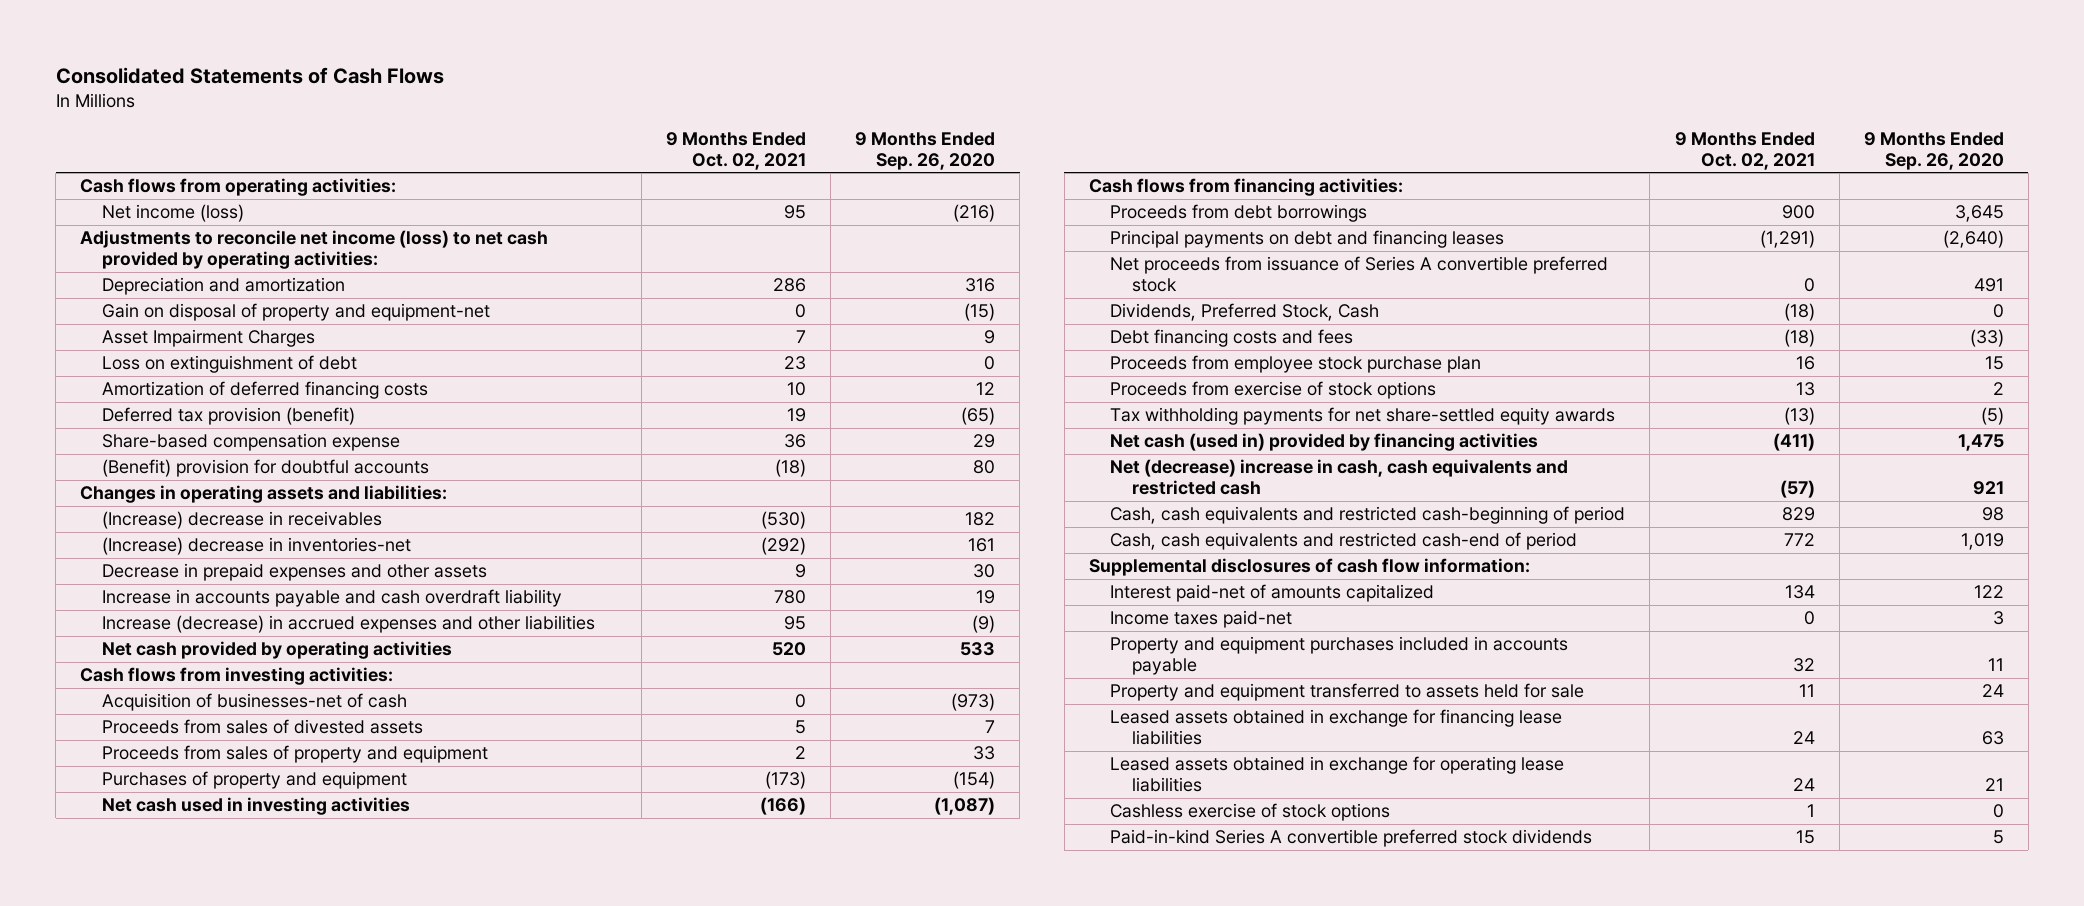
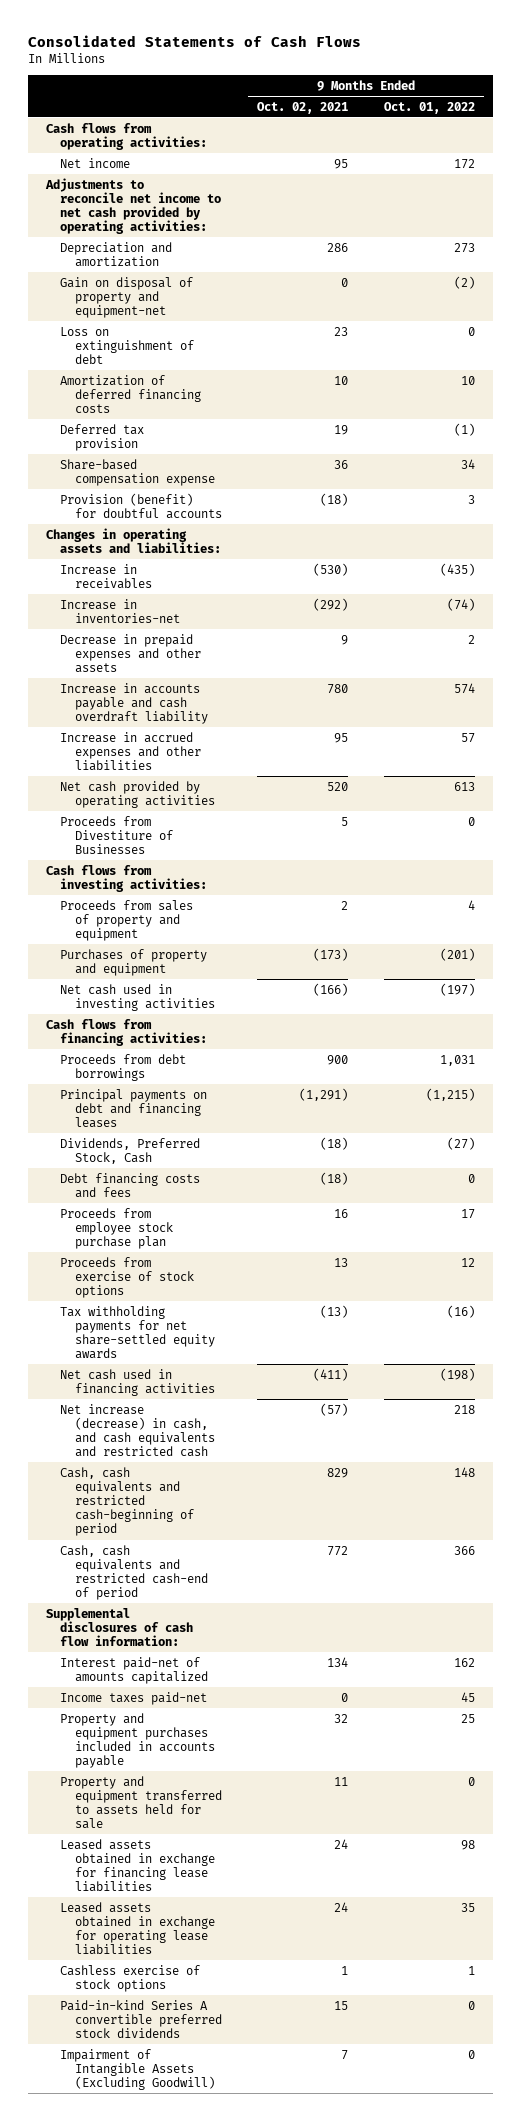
[854,131,995,170] 9 Months Ended Sep. 26, 2020 -> none
none -> [383,101,475,114] Oct. 01, 2022
[101,204,244,223] Net income (loss) -> [60,157,131,168] Net income
[80,230,549,270] Adjustments to reconcile net income (loss) to net cash provided by operating activities: -> [45,177,222,235] Adjustments to reconcile net income to net cash provided by operating activities:
[101,329,315,348] Asset Impairment Charges -> none
[101,407,355,426] Deferred tax provision (benefit) -> [60,423,145,451] Deferred tax provision
[101,459,429,478] (Benefit) provision for doubtful accounts -> [60,492,222,519] Provision (benefit) for doubtful accounts
[101,511,382,530] (Increase) decrease in receivables -> [60,563,152,589] Increase in receivables
[101,537,411,556] (Increase) decrease in inventories-net -> [60,598,180,623] Increase in inventories-net
[101,615,595,634] Increase (decrease) in accrued expenses and other liabilities -> [60,731,201,771] Increase in accrued expenses and other liabilities
none -> [60,815,173,854] Proceeds from Divestiture of Businesses
[101,693,407,712] Acquisition of businesses-net of cash -> none
[101,719,423,735] Proceeds from sales of divested assets -> none
[1110,256,1609,293] Net proceeds from issuance of Series A convertible preferred stock -> none
[1110,433,1539,452] Net cash (used in) provided by financing activities -> [60,1368,215,1396] Net cash used in financing activities
[1110,459,1569,496] Net (decrease) increase in cash, cash equivalents and restricted cash -> [60,1403,215,1458] Net increase (decrease) in cash, and cash equivalents and restricted cash
none -> [60,2048,215,2090] Impairment of Intangible Assets (Excluding Goodwill)

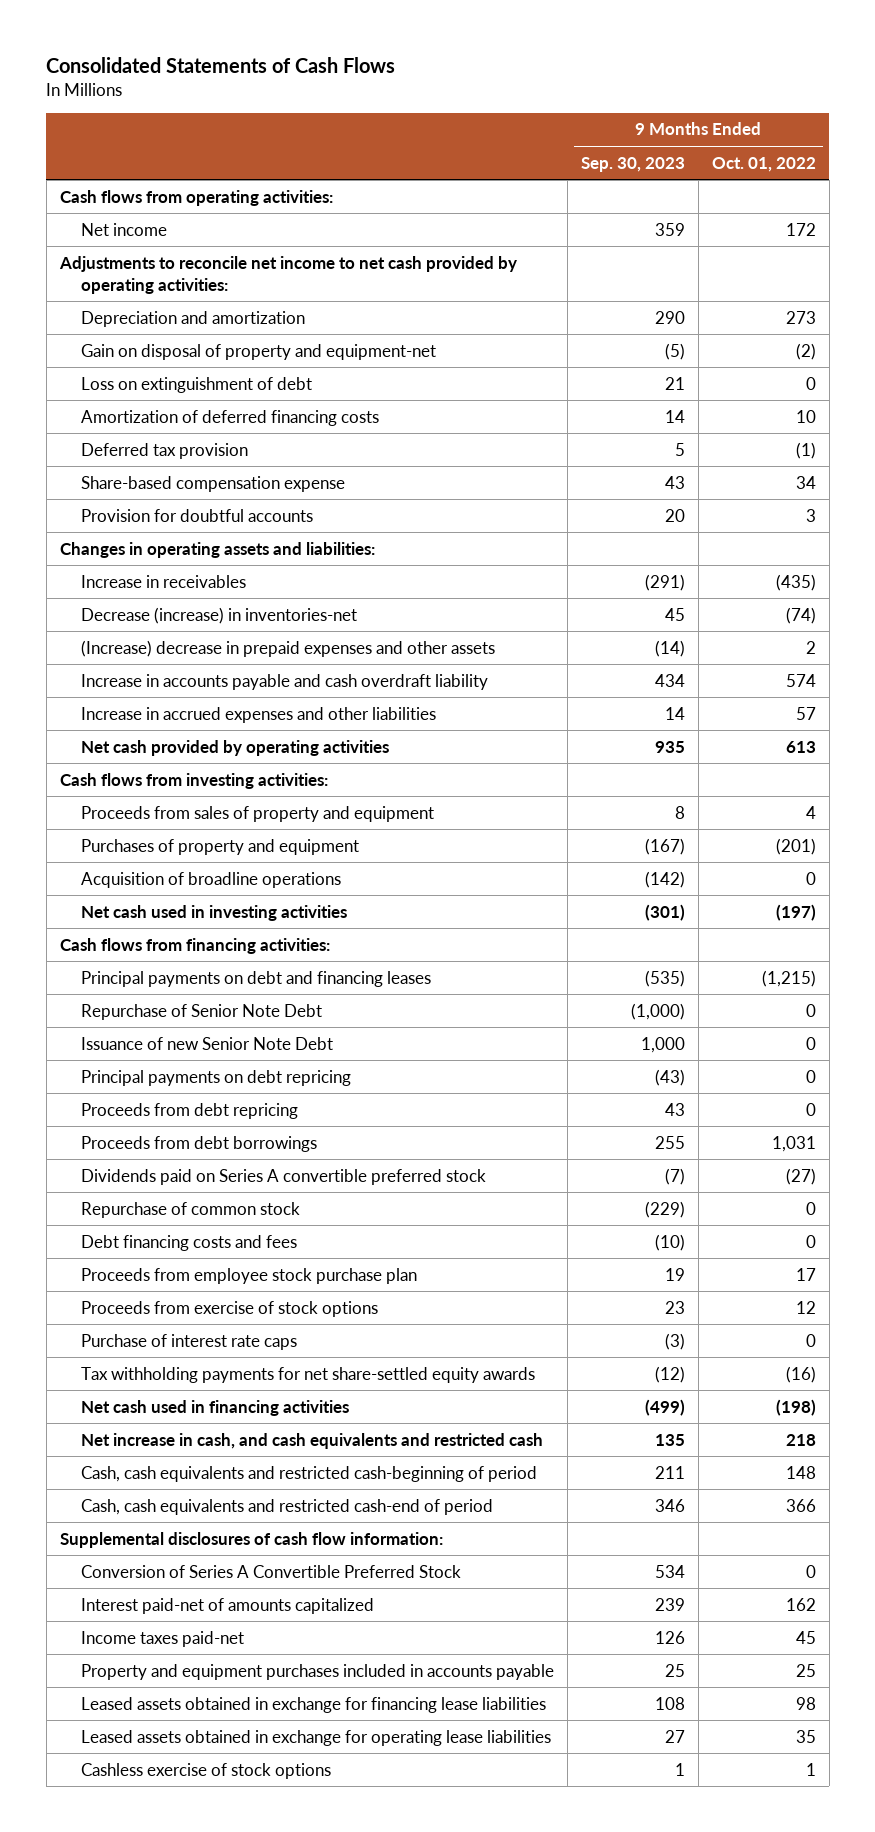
[257,101,349,114] Oct. 02, 2021 -> none
none -> [581,156,686,172] Sep. 30, 2023
[60,492,222,519] Provision (benefit) for doubtful accounts -> [81,508,314,522] Provision for doubtful accounts
[60,598,180,623] Increase in inventories-net -> [81,606,358,624] Decrease (increase) in inventories-net
[60,633,201,673] Decrease in prepaid expenses and other assets -> [81,639,496,657] (Increase) decrease in prepaid expenses and other assets
[60,815,173,854] Proceeds from Divestiture of Businesses -> none
none -> [81,871,342,888] Acquisition of broadline operations
none -> [81,1003,323,1020] Repurchase of Senior Note Debt
none -> [81,1036,334,1050] Issuance of new Senior Note Debt
none -> [81,1069,352,1086] Principal payments on debt repricing
none -> [81,1102,299,1119] Proceeds from debt repricing
[60,1053,187,1081] Proceeds from debt borrowings -> [81,1135,318,1152] Proceeds from debt borrowings
[60,1137,201,1164] Dividends, Preferred Stock, Cash -> [81,1168,487,1185] Dividends paid on Series A convertible preferred stock
none -> [81,1201,301,1218] Repurchase of common stock
none -> [81,1333,298,1350] Purchase of interest rate caps
[60,1403,215,1458] Net increase (decrease) in cash, and cash equivalents and restricted cash -> [81,1432,544,1449] Net increase in cash, and cash equivalents and restricted cash
none -> [81,1564,462,1578] Conversion of Series A Convertible Preferred Stock
[60,1775,222,1830] Property and equipment transferred to assets held for sale -> none
[60,1999,222,2038] Paid-in-kind Series A convertible preferred stock dividends -> none
[60,2048,215,2090] Impairment of Intangible Assets (Excluding Goodwill) -> none

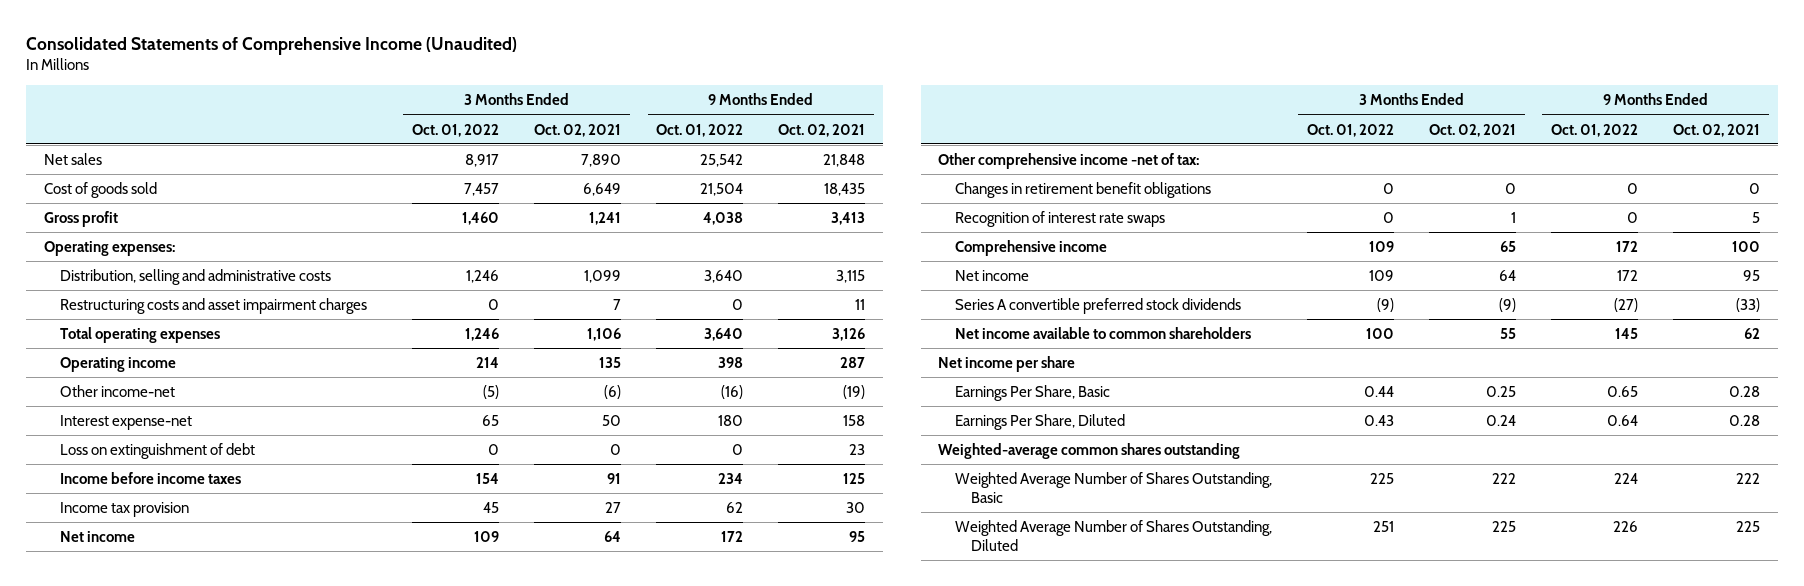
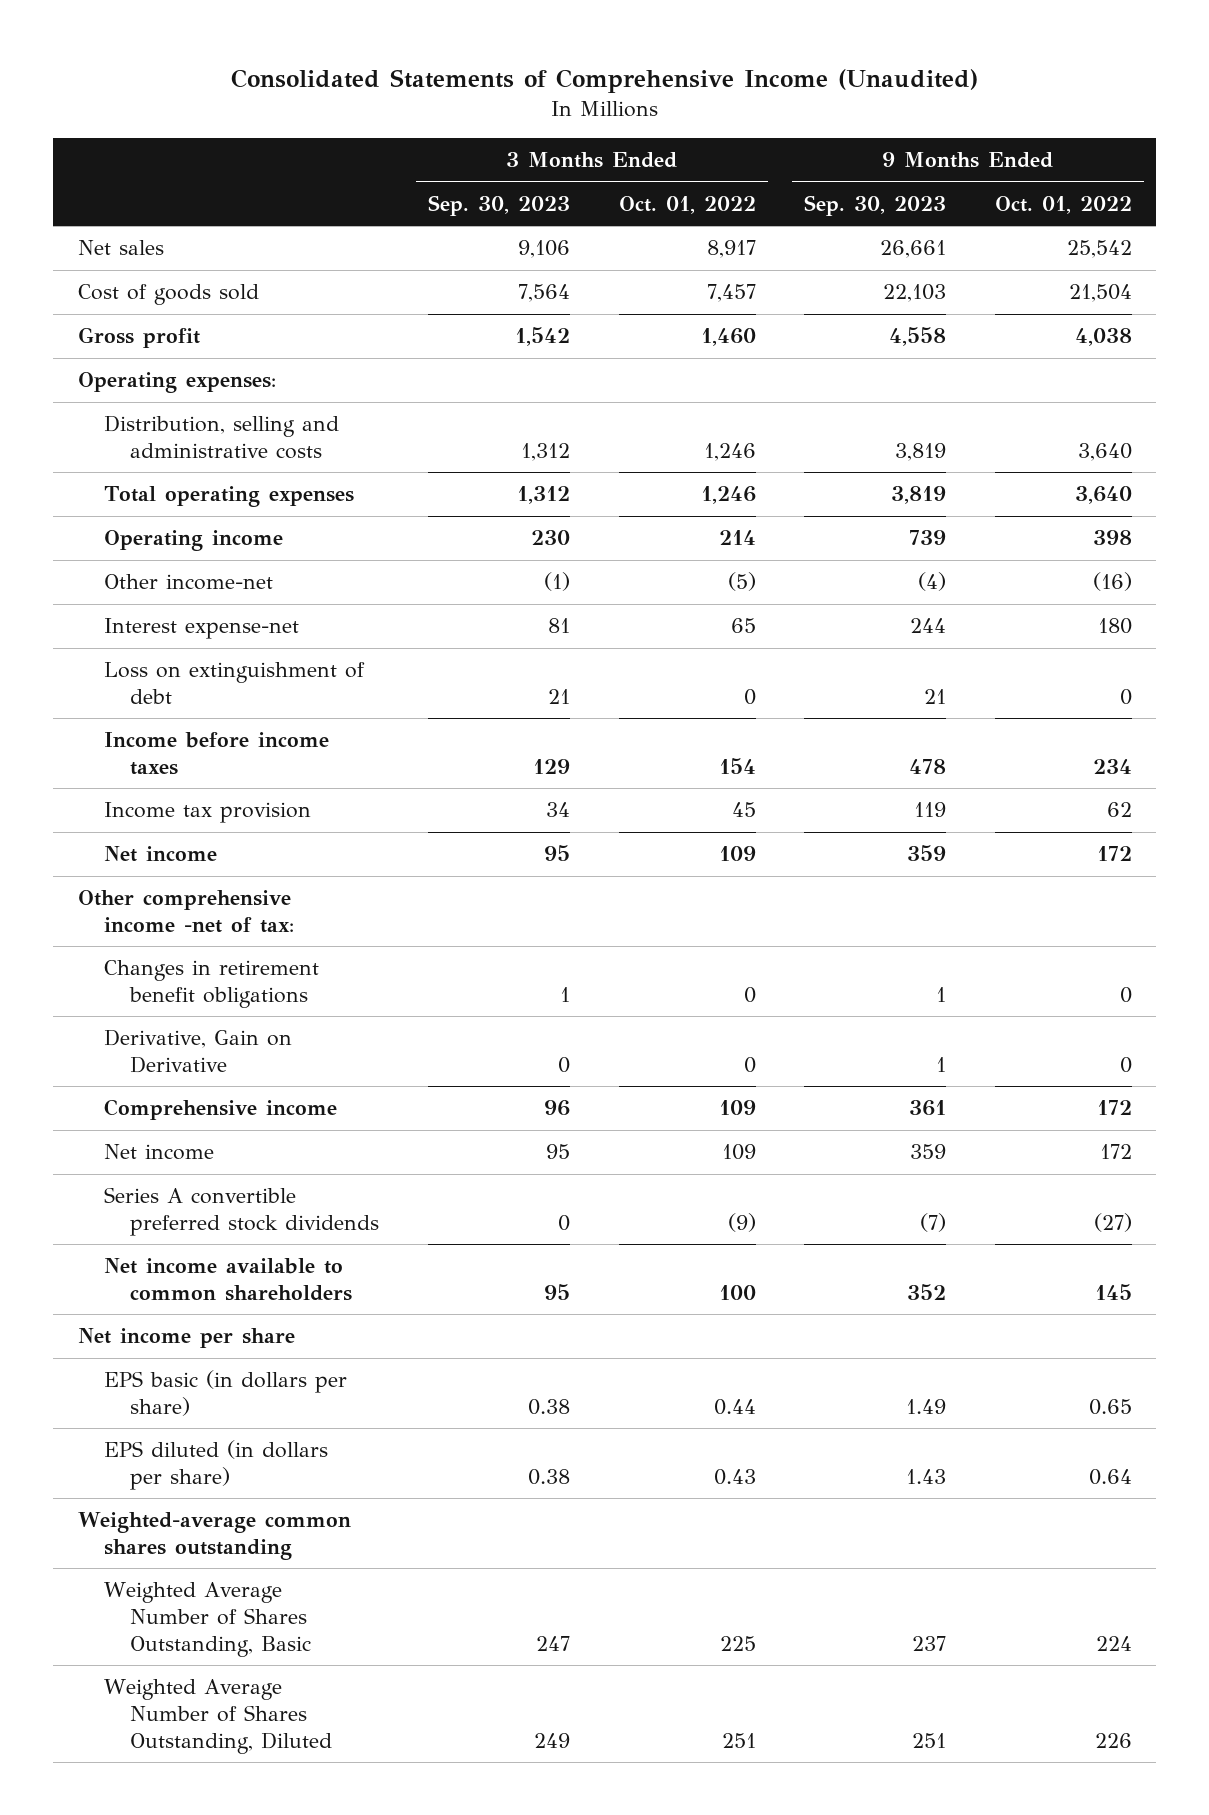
[534,123,622,137] Oct. 02, 2021 -> none
[778,123,866,137] Oct. 02, 2021 -> none
none -> [427,194,570,216] Sep. 30, 2023
none -> [804,194,947,216] Sep. 30, 2023
[60,297,368,314] Restructuring costs and asset impairment charges -> none
[954,210,1165,227] Recognition of interest rate swaps -> none
none -> [104,1029,293,1074] Derivative, Gain on Derivative
[954,384,1110,401] Earnings Per Share, Basic -> [104,1370,348,1417] EPS basic (in dollars per share)
[954,413,1125,430] Earnings Per Share, Diluted -> [104,1440,329,1491] EPS diluted (in dollars per share)

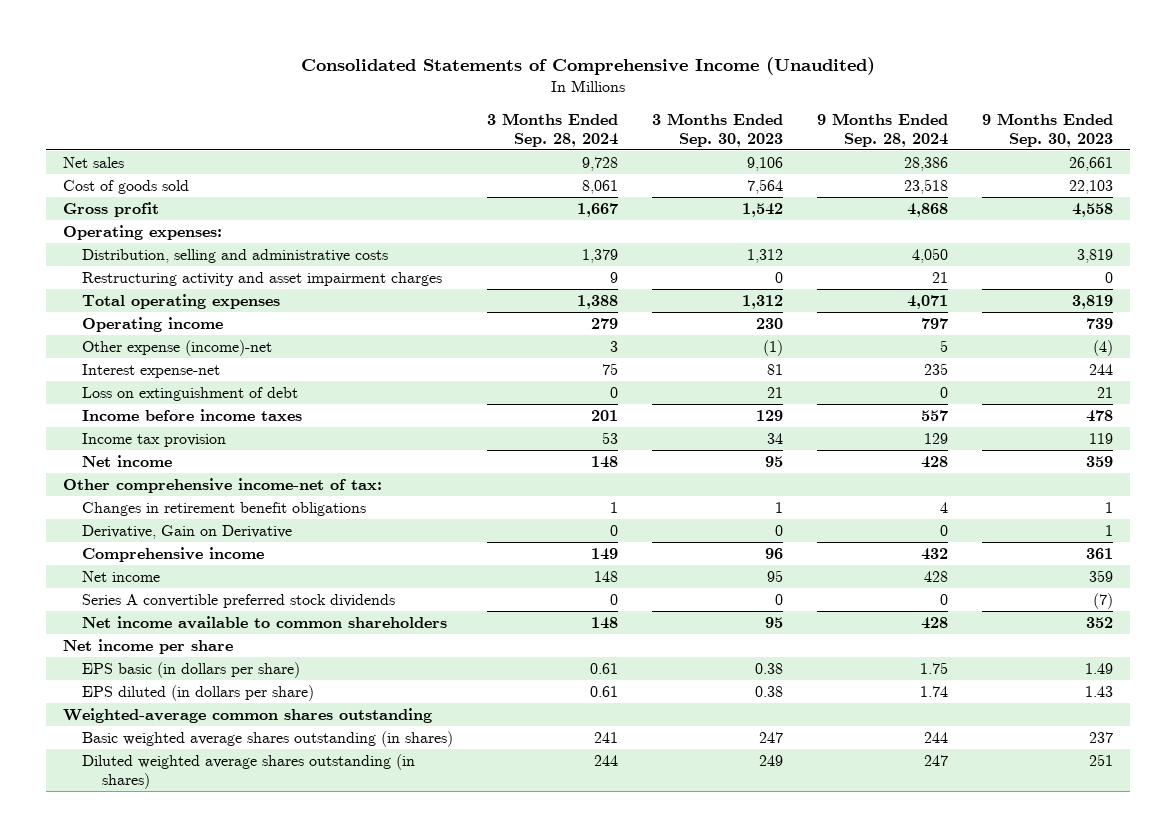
[618,195,756,214] Oct. 01, 2022 -> none
[994,195,1132,214] Oct. 01, 2022 -> none
none -> [487,112,619,147] 3 Months Ended Sep. 28, 2024
none -> [817,112,949,147] 9 Months Ended Sep. 28, 2024
none -> [82,272,443,287] Restructuring activity and asset impairment charges
[104,574,274,591] Other income-net -> [82,340,273,357] Other expense (income)-net
[77,890,295,934] Other comprehensive income -net of tax: -> [62,478,382,494] Other comprehensive income-net of tax:
[104,1582,312,1657] Weighted Average Number of Shares Outstanding, Basic -> [82,731,454,748] Basic weighted average shares outstanding (in shares)
[104,1679,333,1754] Weighted Average Number of Shares Outstanding, Diluted -> [82,754,416,789] Diluted weighted average shares outstanding (in shares)

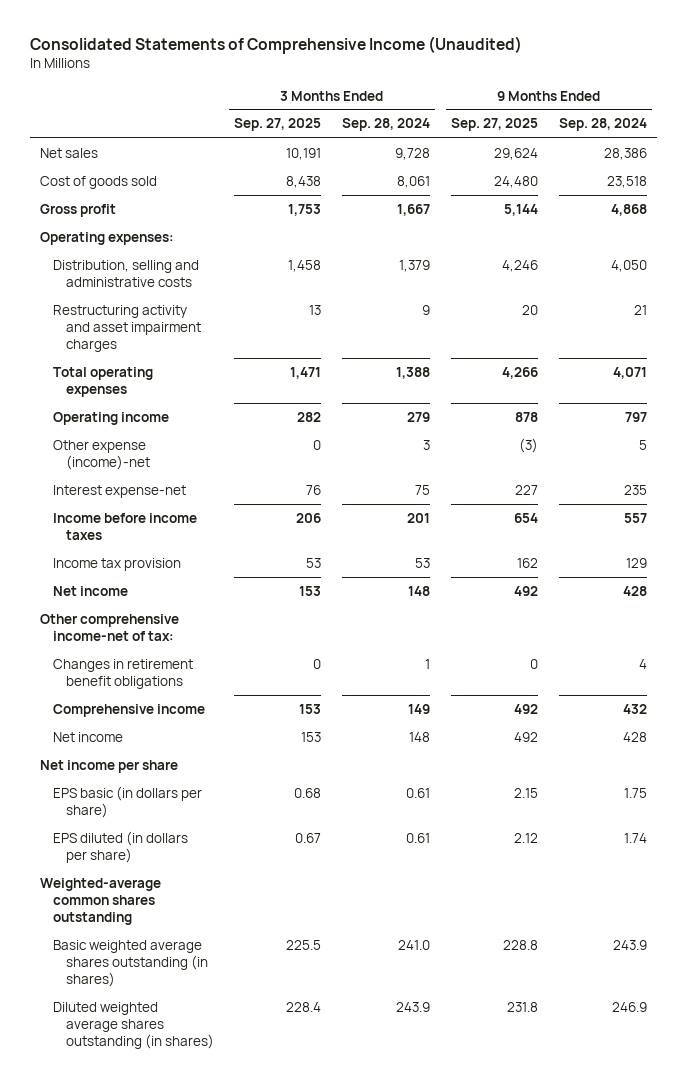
[652,112,784,147] 3 Months Ended Sep. 30, 2023 -> none
[982,112,1114,147] 9 Months Ended Sep. 30, 2023 -> none
none -> [234,118,322,132] Sep. 27, 2025
none -> [450,118,538,132] Sep. 27, 2025
[82,387,299,402] Loss on extinguishment of debt -> none
[82,525,293,540] Derivative, Gain on Derivative -> none
[82,594,396,609] Series A convertible preferred stock dividends -> none
[82,616,448,630] Net income available to common shareholders -> none
[594,732,619,744] 241 -> [398,939,431,950] 241.0
[924,732,949,744] 244 -> [612,939,647,950] 243.9
[594,755,619,767] 244 -> [396,1001,431,1012] 243.9
[924,755,949,767] 247 -> [611,1001,647,1012] 246.9

